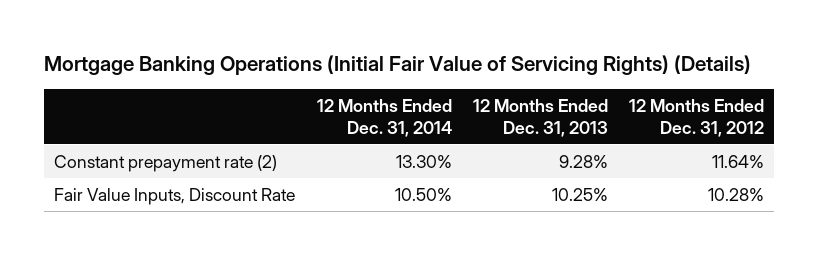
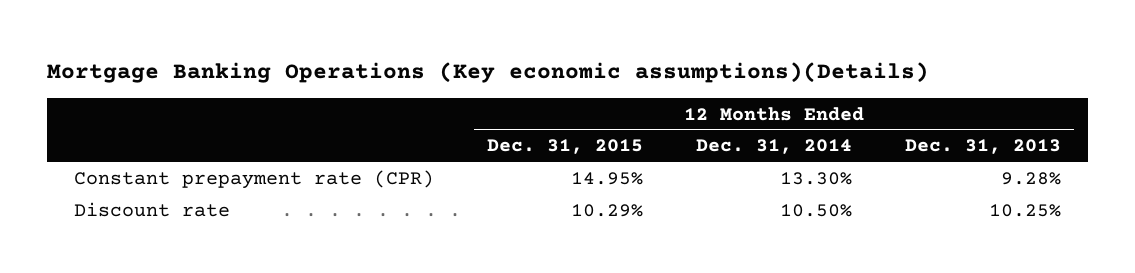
[43,55,751,76] Mortgage Banking Operations (Initial Fair Value of Servicing Rights) (Details) -> [47,62,930,84] Mortgage Banking Operations (Key economic assumptions)(Details)
[628,98,764,137] 12 Months Ended Dec. 31, 2012 -> none
none -> [487,139,644,155] Dec. 31, 2015
[54,154,278,172] Constant prepayment rate (2) -> [74,169,435,189] Constant prepayment rate (CPR)
[54,187,296,205] Fair Value Inputs, Discount Rate -> [74,201,231,217] Discount rate

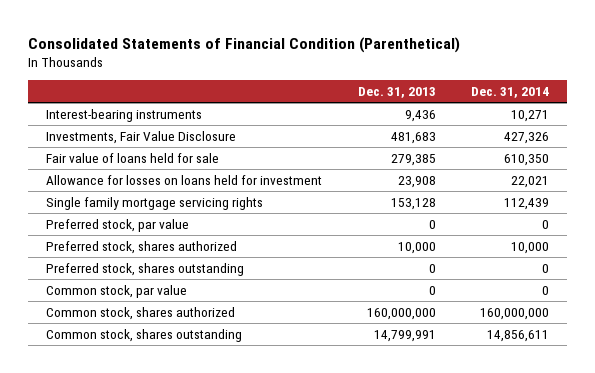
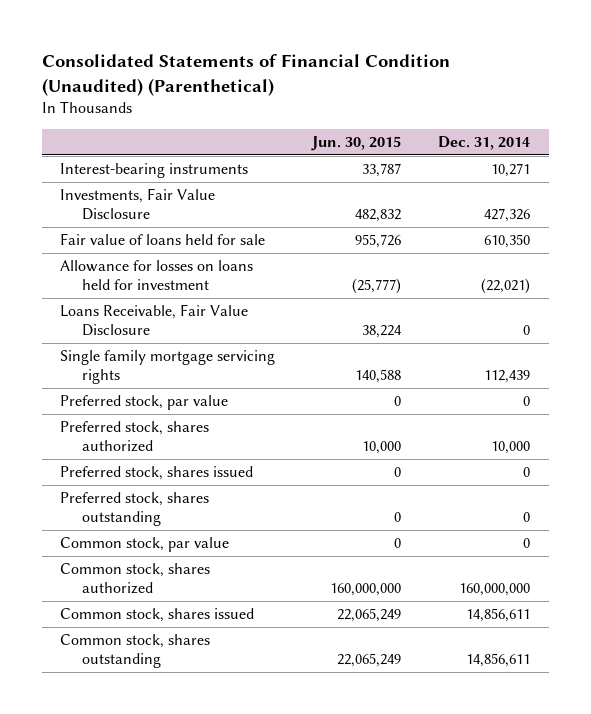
[28,36,461,53] Consolidated Statements of Financial Condition (Parenthetical) -> [41,53,450,96] Consolidated Statements of Financial Condition (Unaudited) (Parenthetical)
[357,87,436,99] Dec. 31, 2013 -> none
none -> [311,136,402,152] Jun. 30, 2015
[511,175,550,188] 22,021 -> [481,278,531,295] (22,021)
none -> [60,303,249,337] Loans Receivable, Fair Value Disclosure
none -> [60,465,254,480] Preferred stock, shares issued
none -> [60,607,255,622] Common stock, shares issued

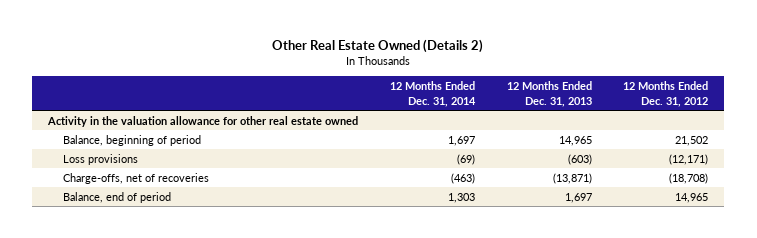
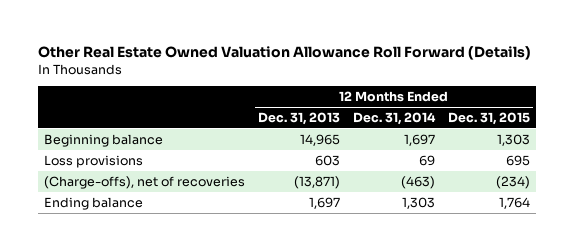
[272,38,484,53] Other Real Estate Owned (Details 2) -> [37,46,531,61] Other Real Estate Owned Valuation Allowance Roll Forward (Details)
[623,80,709,107] 12 Months Ended Dec. 31, 2012 -> none
none -> [447,111,530,125] Dec. 31, 2015
[47,115,359,127] Activity in the valuation allowance for other real estate owned -> none
[62,134,201,146] Balance, beginning of period -> [44,133,164,147] Beginning balance
[457,153,476,165] (69) -> [419,154,436,166] 69
[567,153,592,165] (603) -> [315,154,341,166] 603
[62,172,209,184] Charge-offs, net of recoveries -> [44,175,246,189] (Charge-offs), net of recoveries
[62,191,171,203] Balance, end of period -> [44,196,144,210] Ending balance

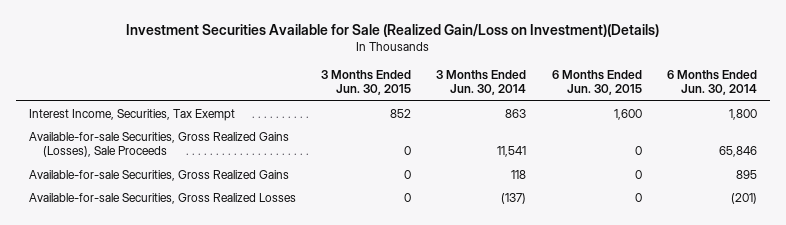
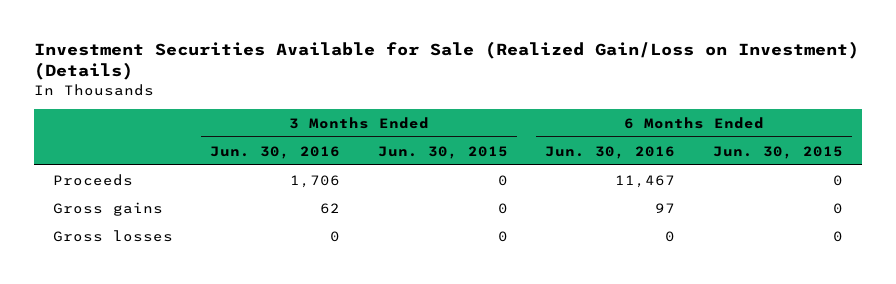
[125,23,659,37] Investment Securities Available for Sale (Realized Gain/Loss on Investment)(Details) -> [33,41,859,81] Investment Securities Available for Sale (Realized Gain/Loss on Investment) (Details)
[436,69,527,96] 3 Months Ended Jun. 30, 2014 -> none
[667,69,758,96] 6 Months Ended Jun. 30, 2014 -> none
none -> [210,145,341,159] Jun. 30, 2016
none -> [545,145,676,159] Jun. 30, 2016
[28,108,235,121] Interest Income, Securities, Tax Exempt -> none
[28,131,289,158] Available-for-sale Securities, Gross Realized Gains (Losses), Sale Proceeds -> [52,173,133,186] Proceeds
[28,169,289,181] Available-for-sale Securities, Gross Realized Gains -> [52,201,163,216] Gross gains
[28,192,296,204] Available-for-sale Securities, Gross Realized Losses -> [52,229,173,242] Gross losses

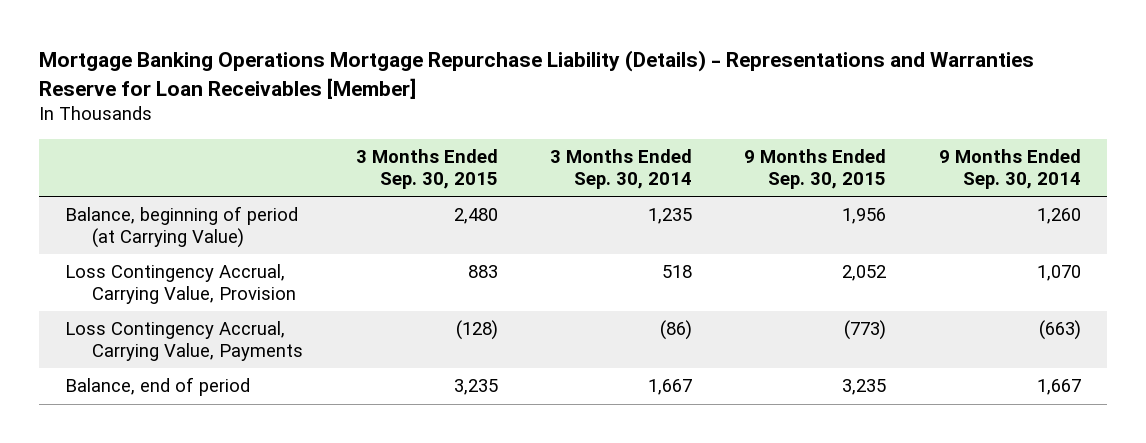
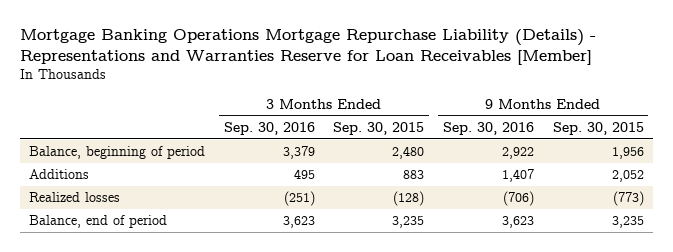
[549,149,692,189] 3 Months Ended Sep. 30, 2014 -> none
[938,149,1081,189] 9 Months Ended Sep. 30, 2014 -> none
none -> [223,121,315,135] Sep. 30, 2016
none -> [443,121,535,135] Sep. 30, 2016
[65,206,299,249] Balance, beginning of period (at Carrying Value) -> [28,146,205,160] Balance, beginning of period
[65,264,297,305] Loss Contingency Accrual, Carrying Value, Provision -> [28,169,89,180] Additions
[65,321,304,362] Loss Contingency Accrual, Carrying Value, Payments -> [28,192,120,203] Realized losses

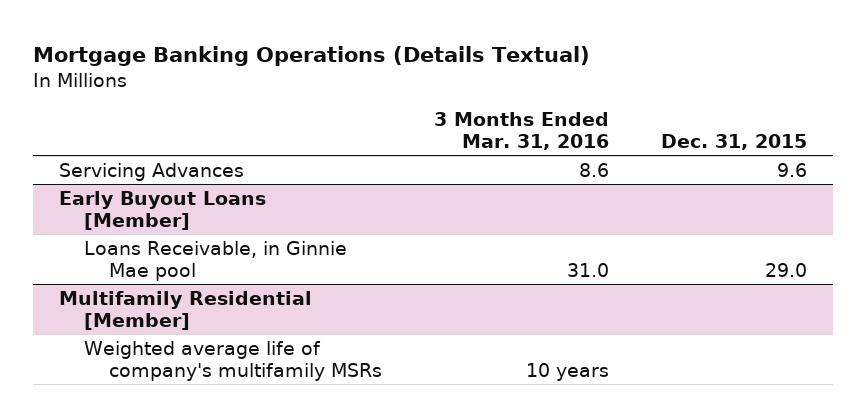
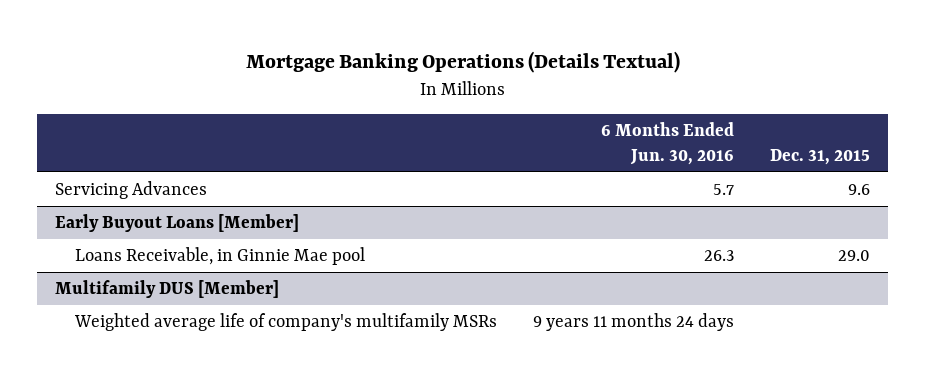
[433,111,609,151] 3 Months Ended Mar. 31, 2016 -> none
none -> [600,122,734,166] 6 Months Ended Jun. 30, 2016
[59,290,313,331] Multifamily Residential [Member] -> [55,279,280,298] Multifamily DUS [Member]

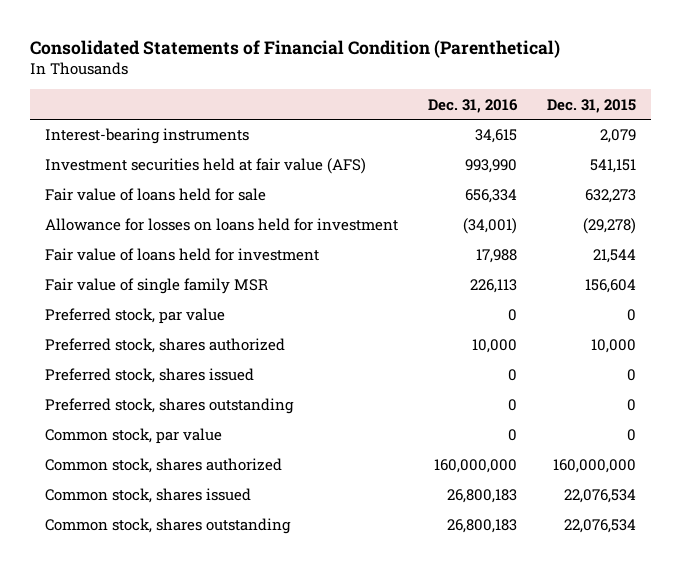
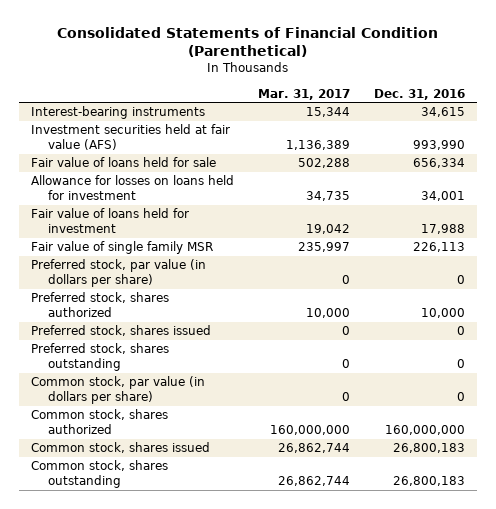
[547,98,637,113] Dec. 31, 2015 -> none
none -> [257,88,350,100] Mar. 31, 2017
[463,218,518,235] (34,001) -> [420,191,465,202] 34,001
[45,308,226,325] Preferred stock, par value -> [31,259,207,288] Preferred stock, par value (in dollars per share)
[45,428,223,445] Common stock, par value -> [31,376,206,405] Common stock, par value (in dollars per share)

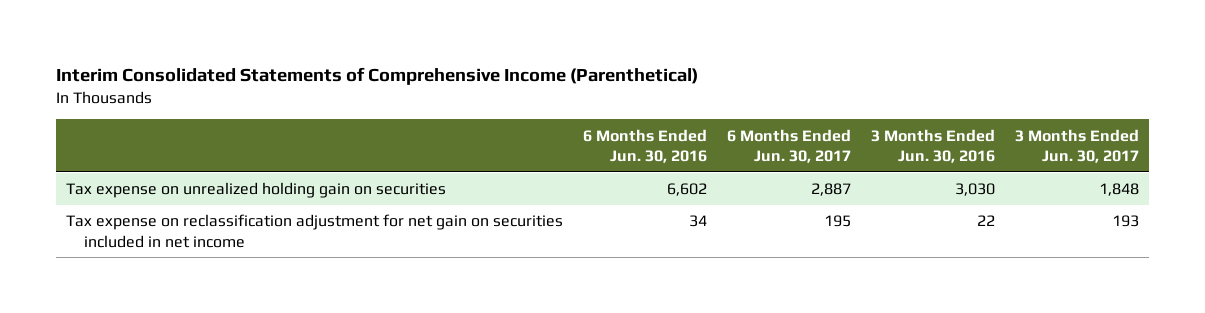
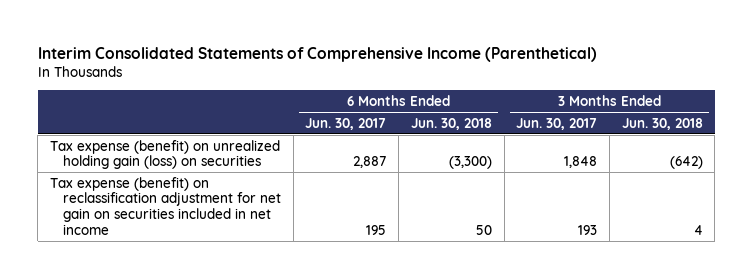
[582,128,707,163] 6 Months Ended Jun. 30, 2016 -> none
[870,128,995,163] 3 Months Ended Jun. 30, 2016 -> none
none -> [410,117,492,130] Jun. 30, 2018
none -> [621,117,703,130] Jun. 30, 2018
[65,182,446,199] Tax expense on unrealized holding gain on securities -> [50,139,281,170] Tax expense (benefit) on unrealized holding gain (loss) on securities
[65,214,563,248] Tax expense on reclassification adjustment for net gain on securities included in net income -> [50,176,282,236] Tax expense (benefit) on reclassification adjustment for net gain on securities included in net income

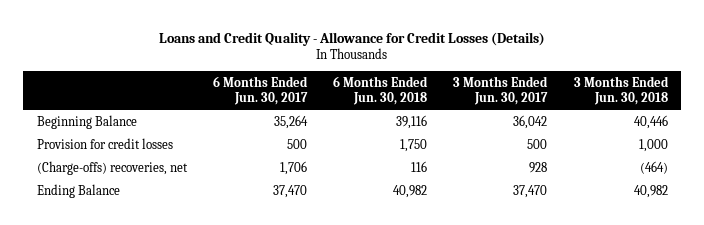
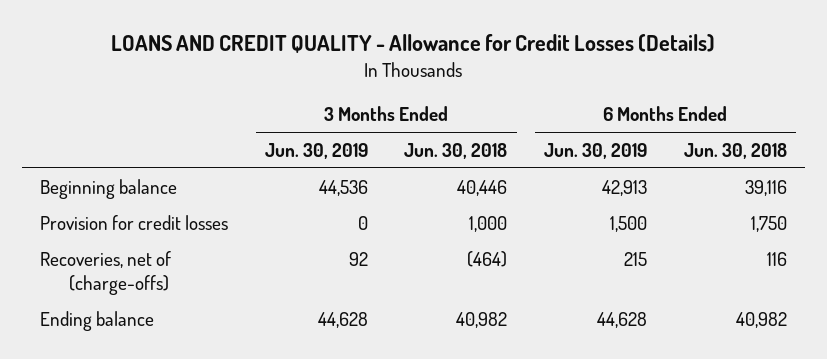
[159,31,546,46] Loans and Credit Quality - Allowance for Credit Losses (Details) -> [111,34,716,54] LOANS AND CREDIT QUALITY - Allowance for Credit Losses (Details)
[212,76,308,106] 6 Months Ended Jun. 30, 2017 -> none
[453,76,549,106] 3 Months Ended Jun. 30, 2017 -> none
none -> [264,143,368,160] Jun. 30, 2019
none -> [544,143,648,160] Jun. 30, 2019
[36,114,137,129] Beginning Balance -> [40,178,178,199] Beginning balance
[36,160,188,175] (Charge-offs) recoveries, net -> [40,250,172,295] Recoveries, net of (charge-offs)
[36,183,120,198] Ending Balance -> [40,310,155,331] Ending balance

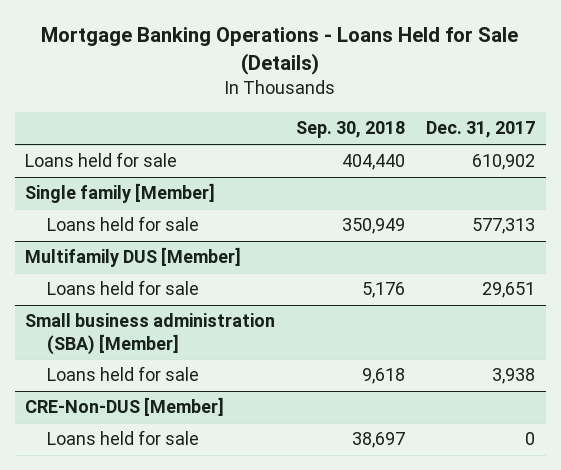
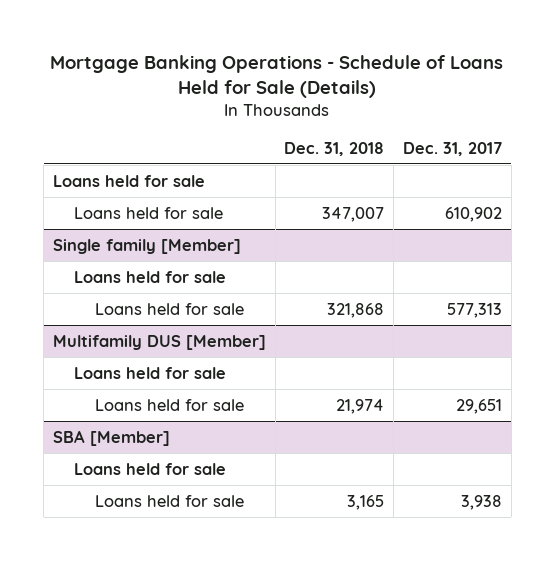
[41,27,519,76] Mortgage Banking Operations - Loans Held for Sale (Details) -> [50,54,504,99] Mortgage Banking Operations - Schedule of Loans Held for Sale (Details)
[296,121,406,139] Sep. 30, 2018 -> none
none -> [284,142,385,157] Dec. 31, 2018
none -> [52,174,205,187] Loans held for sale
none -> [73,270,226,283] Loans held for sale
none -> [73,366,226,379] Loans held for sale
[25,313,276,355] Small business administration (SBA) [Member] -> none
none -> [52,429,170,446] SBA [Member]
none -> [73,462,226,475] Loans held for sale
[25,397,225,417] CRE-Non-DUS [Member] -> none
[47,430,200,446] Loans held for sale -> none

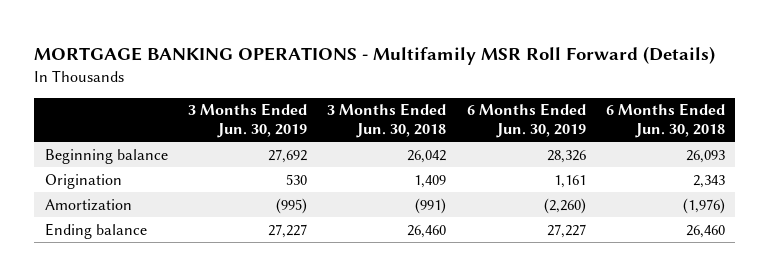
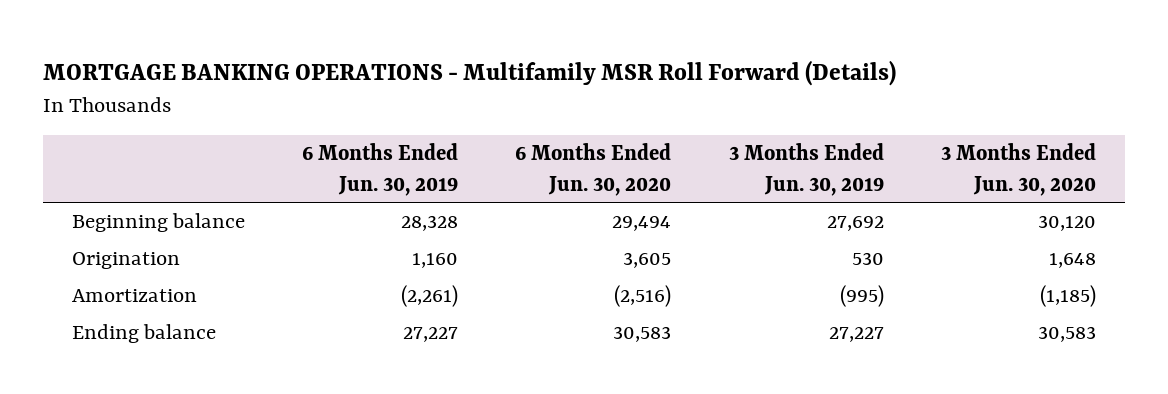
[327,103,447,139] 3 Months Ended Jun. 30, 2018 -> none
[606,103,726,139] 6 Months Ended Jun. 30, 2018 -> none
none -> [515,143,672,196] 6 Months Ended Jun. 30, 2020
none -> [940,143,1096,196] 3 Months Ended Jun. 30, 2020
[546,149,586,163] 28,326 -> [401,215,459,232] 28,328
[553,174,586,188] 1,161 -> [412,253,459,269] 1,160
[543,197,586,214] (2,260) -> [401,285,459,308] (2,261)

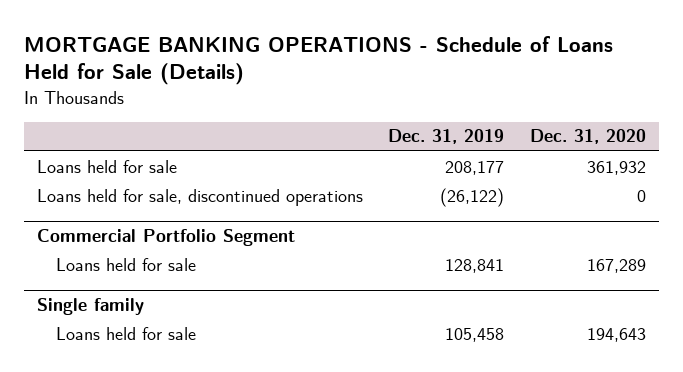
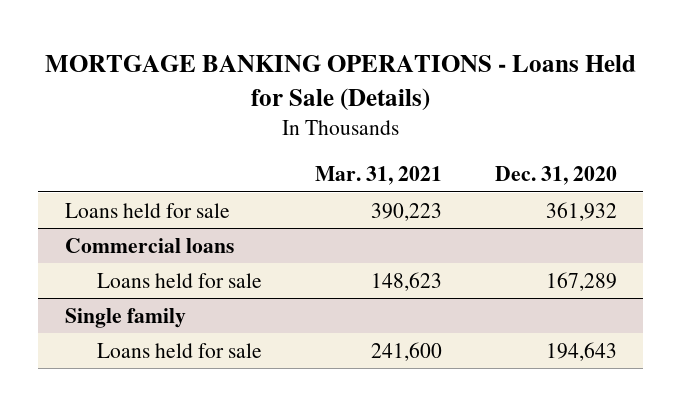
[23,35,613,86] MORTGAGE BANKING OPERATIONS - Schedule of Loans Held for Sale (Details) -> [44,55,636,111] MORTGAGE BANKING OPERATIONS - Loans Held for Sale (Details)
[388,129,505,145] Dec. 31, 2019 -> none
none -> [314,166,442,186] Mar. 31, 2021
[36,188,363,206] Loans held for sale, discontinued operations -> none
[36,228,295,246] Commercial Portfolio Segment -> [64,237,234,253] Commercial loans

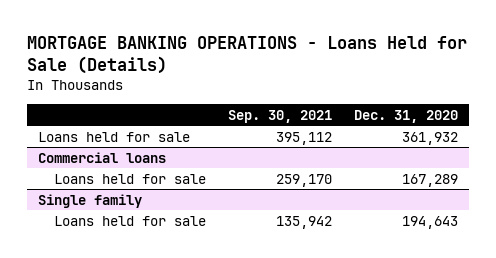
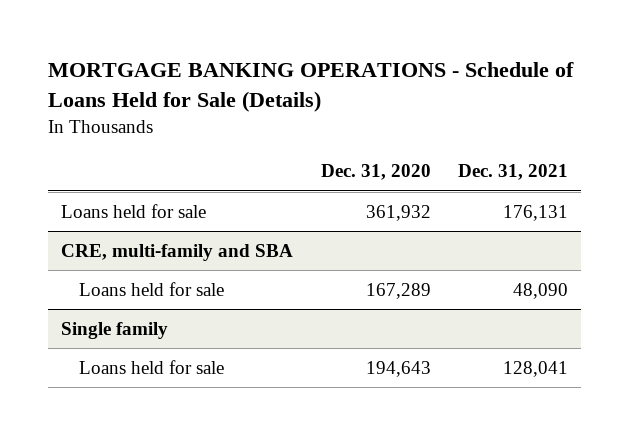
[27,36,468,74] MORTGAGE BANKING OPERATIONS - Loans Held for Sale (Details) -> [47,62,574,113] MORTGAGE BANKING OPERATIONS - Schedule of Loans Held for Sale (Details)
[228,109,333,123] Sep. 30, 2021 -> none
none -> [457,164,568,181] Dec. 31, 2021
[37,151,166,163] Commercial loans -> [61,243,294,261] CRE, multi-family and SBA

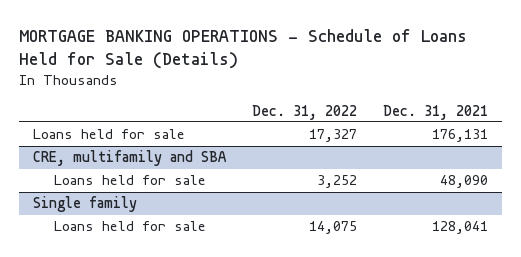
[320,164,431,181] Dec. 31, 2020 -> none
none -> [251,104,357,120] Dec. 31, 2022
[61,243,294,261] CRE, multi-family and SBA -> [32,150,227,167] CRE, multifamily and SBA

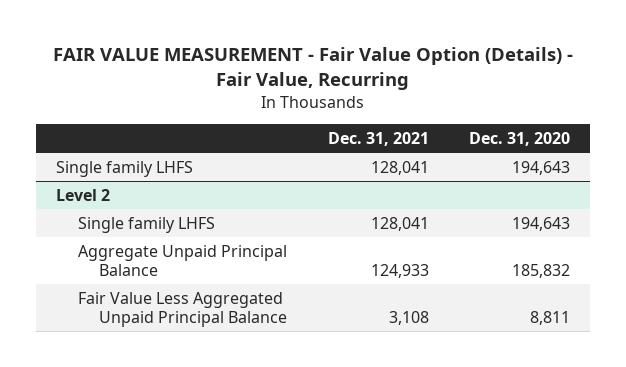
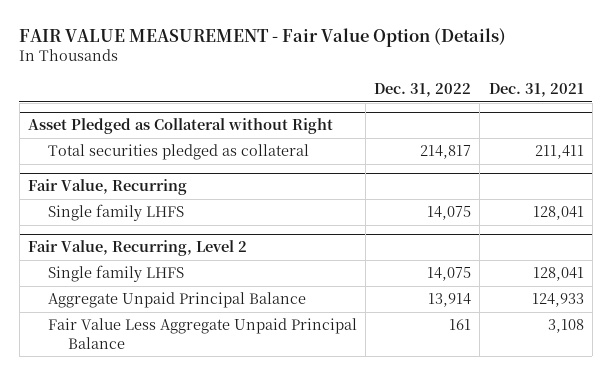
[53,47,574,90] FAIR VALUE MEASUREMENT - Fair Value Option (Details) - Fair Value, Recurring -> [19,27,507,47] FAIR VALUE MEASUREMENT - Fair Value Option (Details)
[468,131,570,146] Dec. 31, 2020 -> none
none -> [374,83,472,98] Dec. 31, 2022
none -> [27,118,333,135] Asset Pledged as Collateral without Right
none -> [47,144,309,161] Total securities pledged as collateral
none -> [27,179,187,196] Fair Value, Recurring
[56,188,111,201] Level 2 -> none
none -> [27,240,247,257] Fair Value, Recurring, Level 2
[77,291,288,327] Fair Value Less Aggregated Unpaid Principal Balance -> [47,318,357,349] Fair Value Less Aggregate Unpaid Principal Balance

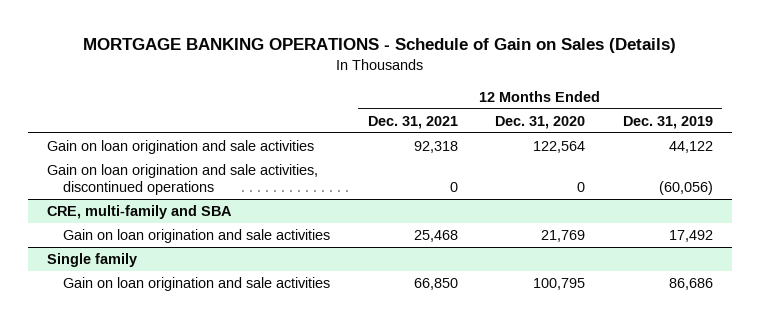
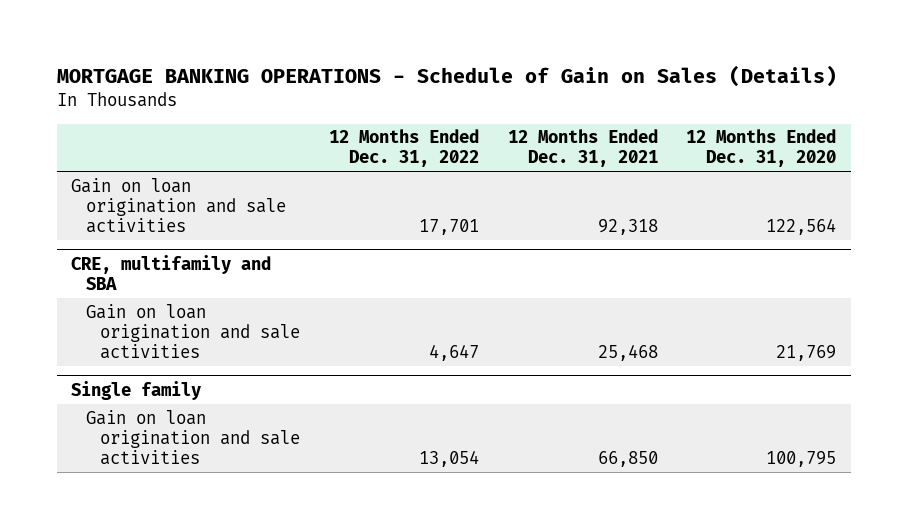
[623,115,714,129] Dec. 31, 2019 -> none
none -> [329,129,480,168] 12 Months Ended Dec. 31, 2022
[46,164,318,196] Gain on loan origination and sale activities, discontinued operations -> none
[46,205,232,220] CRE, multi-family and SBA -> [71,254,272,290] CRE, multifamily and SBA

